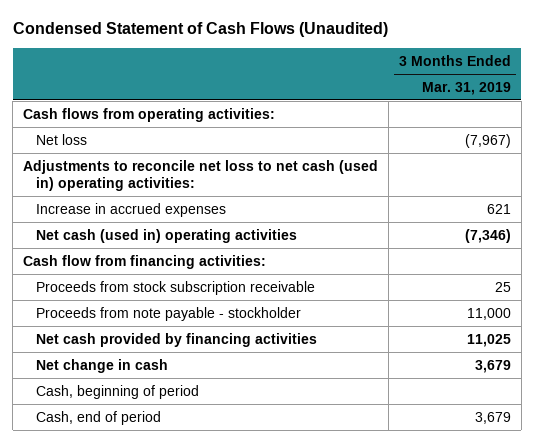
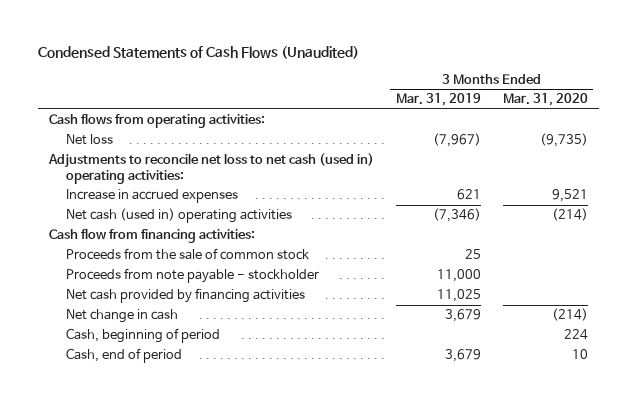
[12,22,388,38] Condensed Statement of Cash Flows (Unaudited) -> [37,46,359,60] Condensed Statements of Cash Flows (Unaudited)
none -> [502,93,588,107] Mar. 31, 2020
[35,280,315,295] Proceeds from stock subscription receivable -> none
none -> [66,248,310,261] Proceeds from the sale of common stock

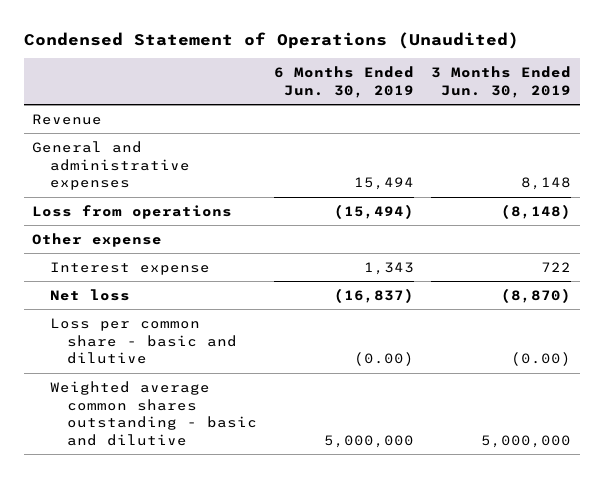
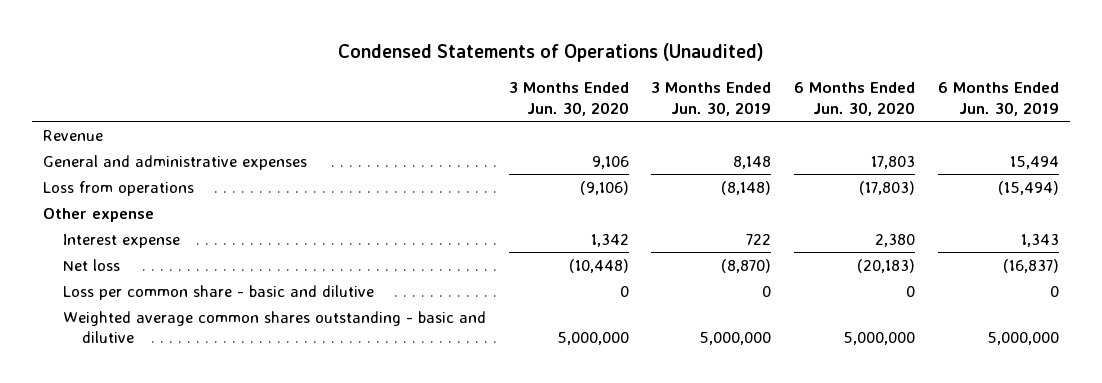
[23,31,519,49] Condensed Statement of Operations (Unaudited) -> [338,42,765,62] Condensed Statements of Operations (Unaudited)
none -> [508,82,629,116] 3 Months Ended Jun. 30, 2020
none -> [794,82,916,116] 6 Months Ended Jun. 30, 2020
[354,352,415,367] (0.00) -> [1049,285,1059,297] 0
[511,352,572,367] (0.00) -> [762,285,772,297] 0

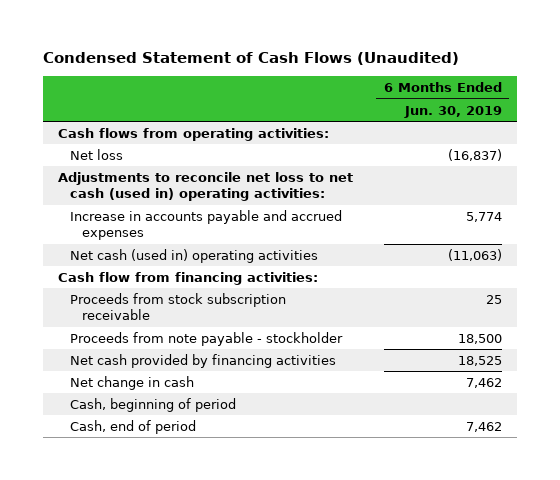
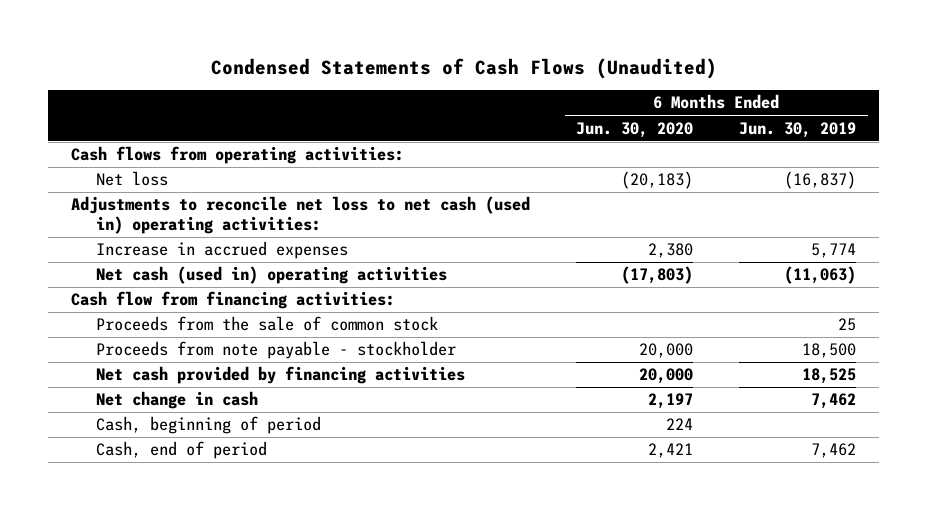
[43,52,460,66] Condensed Statement of Cash Flows (Unaudited) -> [210,57,717,79] Condensed Statements of Cash Flows (Unaudited)
none -> [576,121,694,138] Jun. 30, 2020
[70,209,343,241] Increase in accounts payable and accrued expenses -> [96,241,349,260] Increase in accrued expenses
[70,292,287,321] Proceeds from stock subscription receivable -> none
none -> [96,316,439,332] Proceeds from the sale of common stock

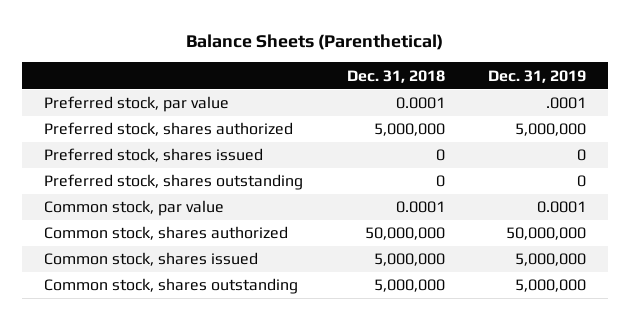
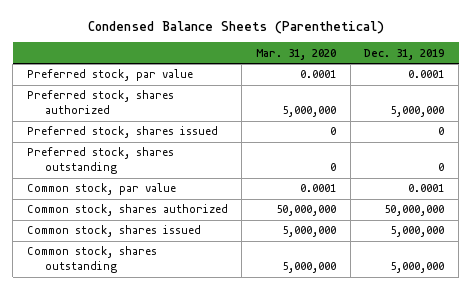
[186,33,444,50] Balance Sheets (Parenthetical) -> [87,20,384,34] Condensed Balance Sheets (Parenthetical)
[346,69,445,83] Dec. 31, 2018 -> none
none -> [256,48,337,60] Mar. 31, 2020
[546,97,587,110] .0001 -> [408,70,445,79] 0.0001

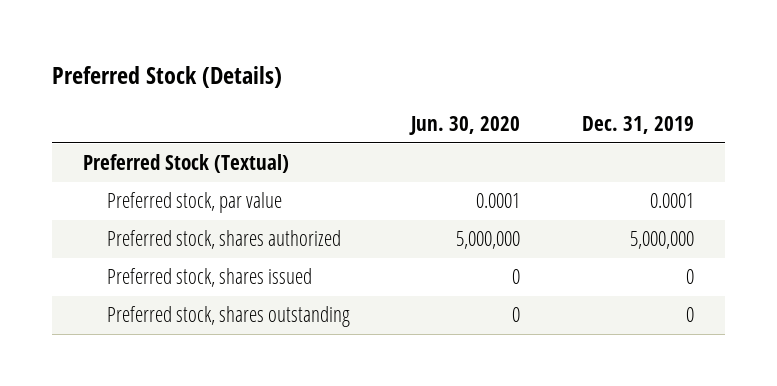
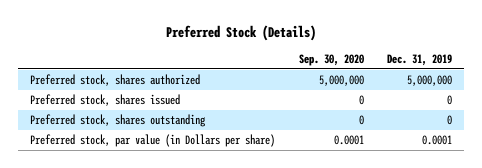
[409,116,521,136] Jun. 30, 2020 -> none
none -> [298,54,364,67] Sep. 30, 2020
[83,154,290,174] Preferred Stock (Textual) -> none
[106,192,282,214] Preferred stock, par value -> none
none -> [29,134,275,148] Preferred stock, par value (in Dollars per share)

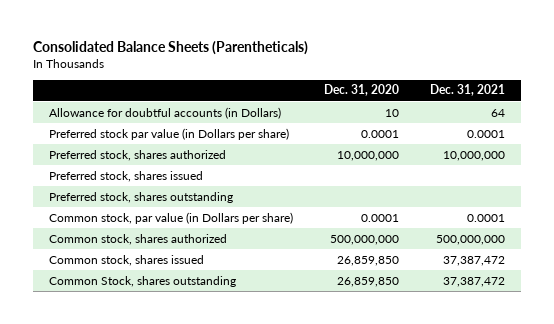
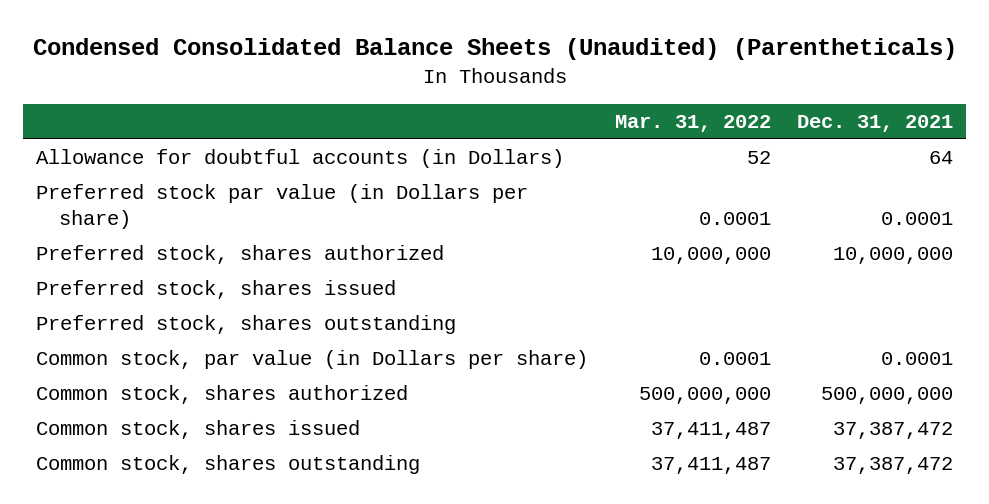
[33,40,309,55] Consolidated Balance Sheets (Parentheticals) -> [32,38,957,61] Condensed Consolidated Balance Sheets (Unaudited) (Parentheticals)
[323,84,399,97] Dec. 31, 2020 -> none
none -> [614,115,771,133] Mar. 31, 2022
[48,275,236,287] Common Stock, shares outstanding -> [36,455,421,475] Common stock, shares outstanding

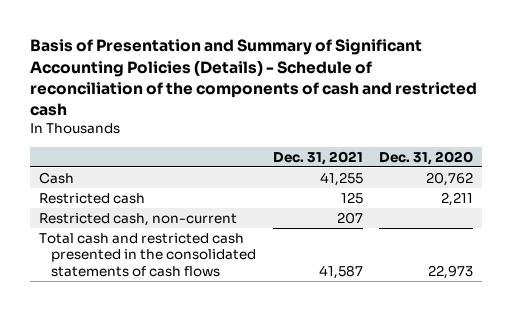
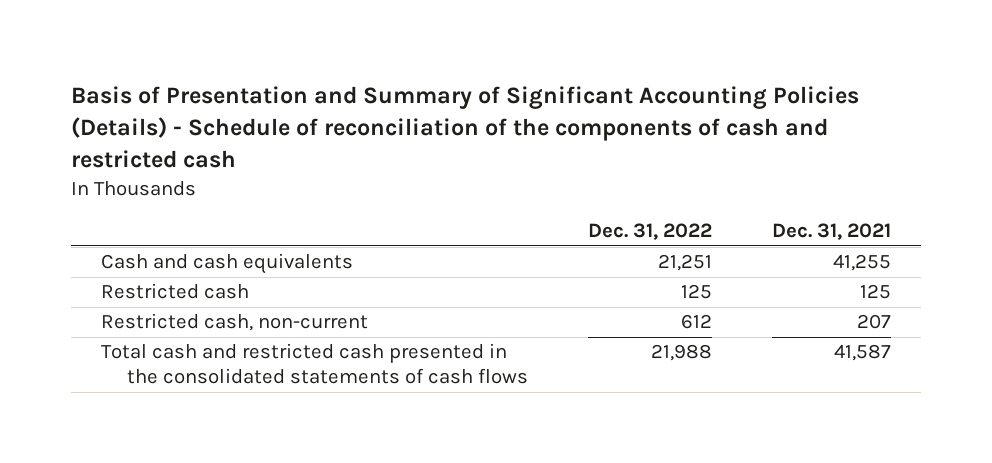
[379,150,474,165] Dec. 31, 2020 -> none
none -> [587,223,712,241] Dec. 31, 2022
[38,171,74,184] Cash -> [101,253,354,275] Cash and cash equivalents

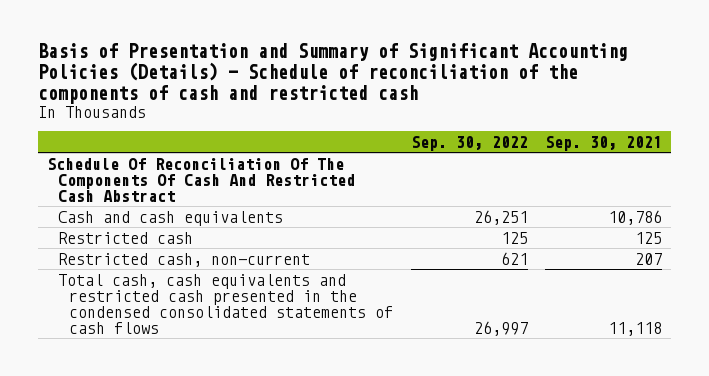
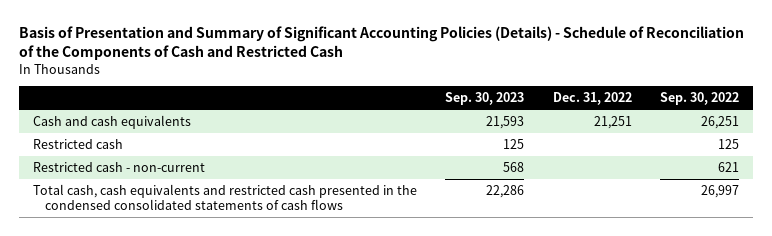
[37,43,628,104] Basis of Presentation and Summary of Significant Accounting Policies (Details) - Schedule of reconciliation of the components of cash and restricted cash -> [19,26,745,61] Basis of Presentation and Summary of Significant Accounting Policies (Details) - Schedule of Reconciliation of the Components of Cash and Restricted Cash
[545,135,663,151] Sep. 30, 2021 -> none
none -> [445,92,525,106] Sep. 30, 2023
none -> [552,92,632,106] Dec. 31, 2022
[46,157,355,202] Schedule Of Reconciliation Of The Components Of Cash And Restricted Cash Abstract -> none
[57,252,310,267] Restricted cash, non-current -> [33,162,206,173] Restricted cash - non-current

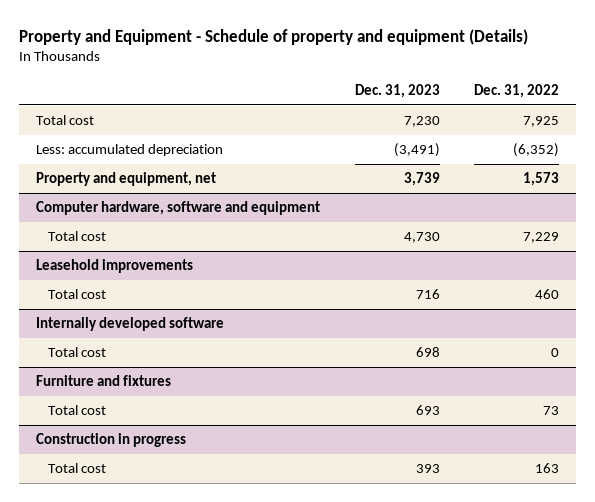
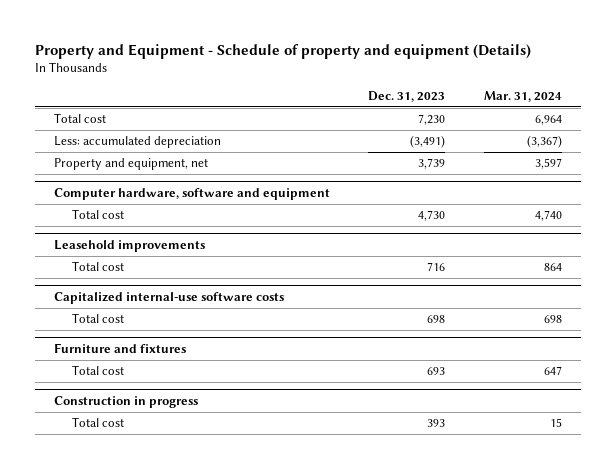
[473,83,559,98] Dec. 31, 2022 -> none
none -> [483,91,562,103] Mar. 31, 2024
[36,317,225,332] Internally developed software -> [54,291,285,304] Capitalized internal-use software costs

